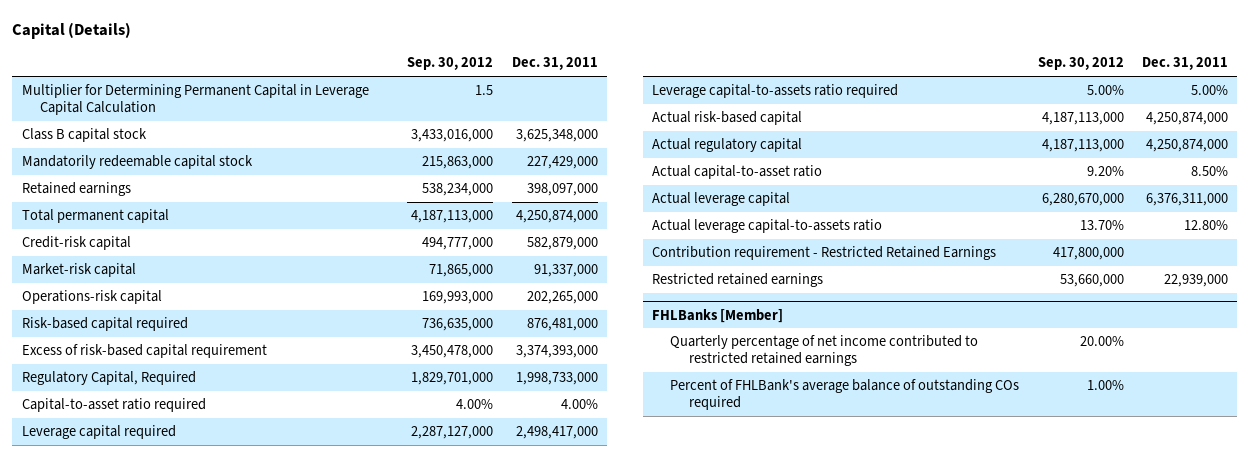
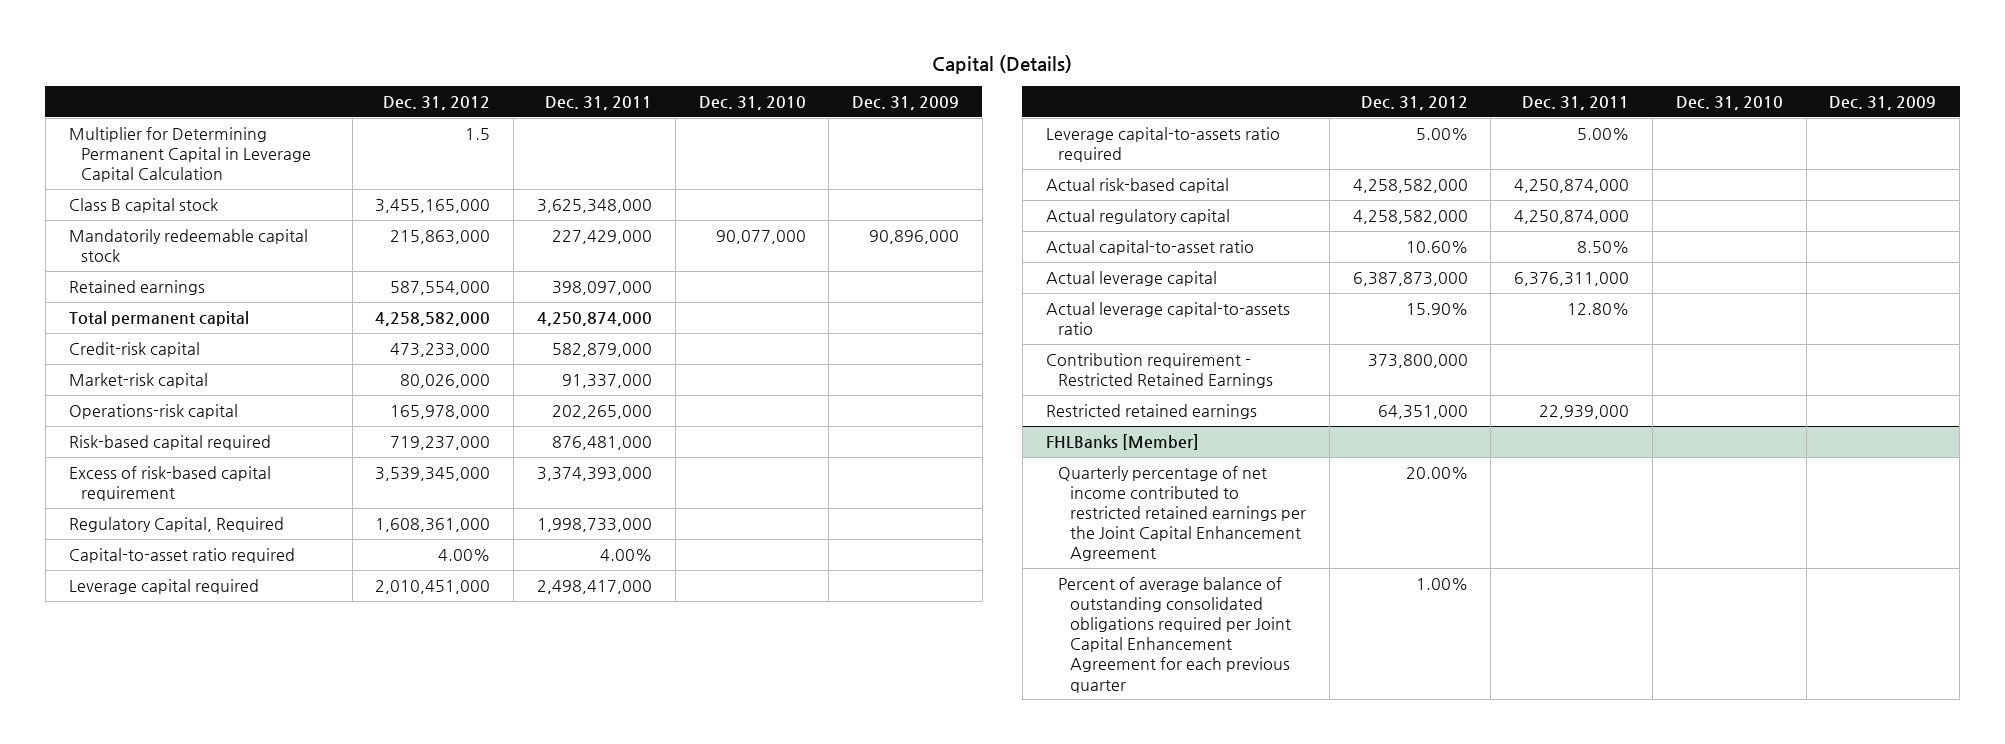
[407,57,494,71] Sep. 30, 2012 -> none
none -> [383,96,491,111] Dec. 31, 2012
none -> [698,96,806,111] Dec. 31, 2010
none -> [852,96,960,111] Dec. 31, 2009
[670,335,979,367] Quarterly percentage of net income contributed to restricted retained earnings -> [1057,465,1307,562] Quarterly percentage of net income contributed to restricted retained earnings per the Joint Capital Enhancement Agreement
[670,379,1020,411] Percent of FHLBank's average balance of outstanding COs required -> [1057,576,1292,693] Percent of average balance of outstanding consolidated obligations required per Joint Capital Enhancement Agreement for each previous quarter

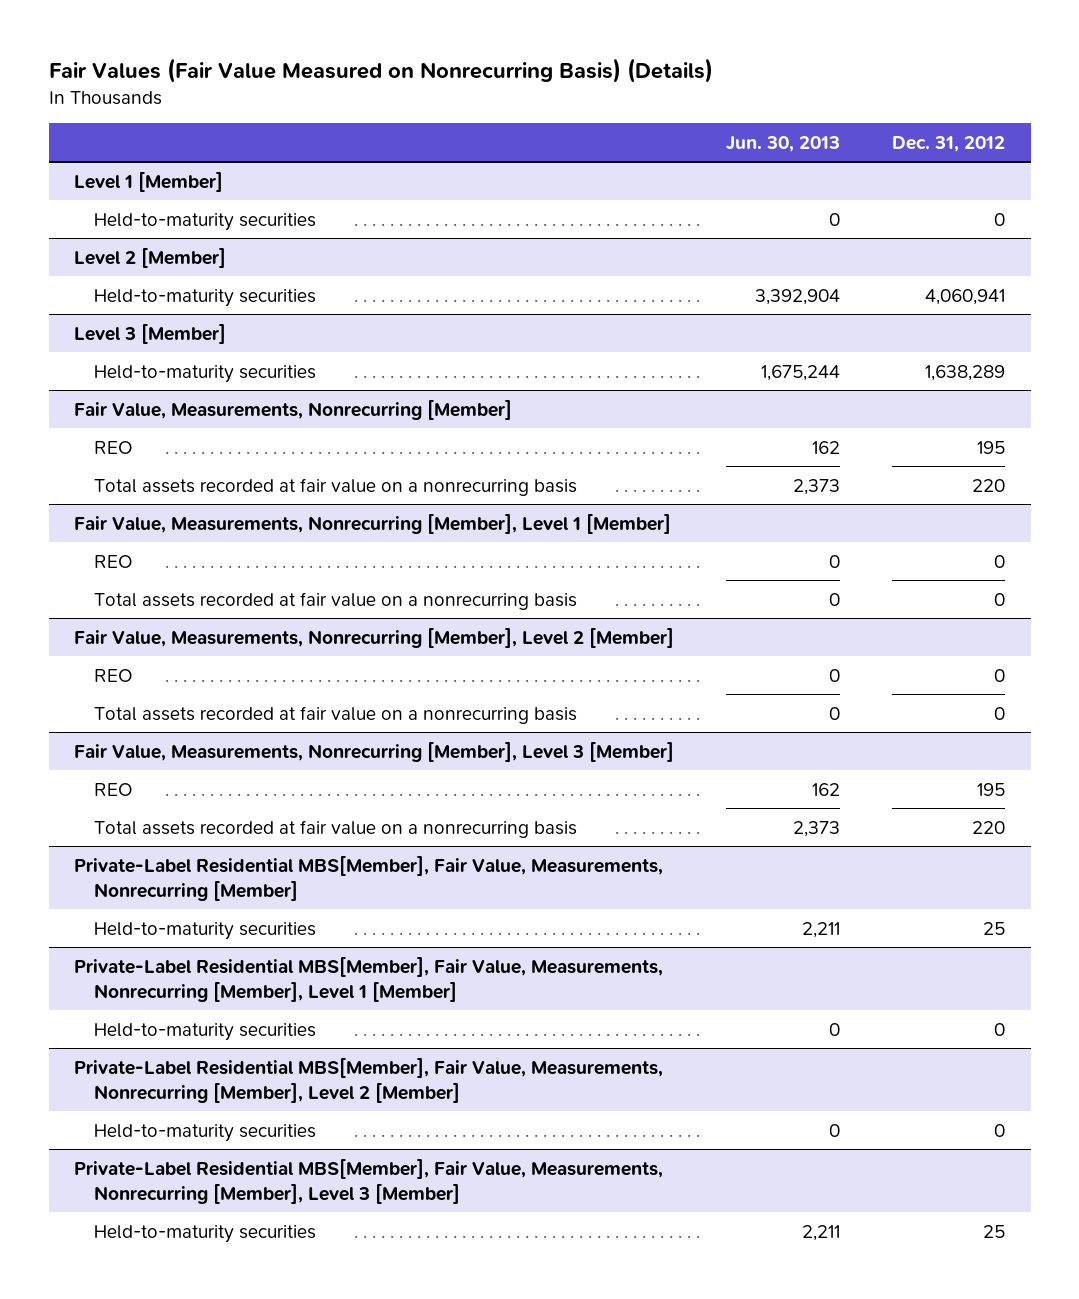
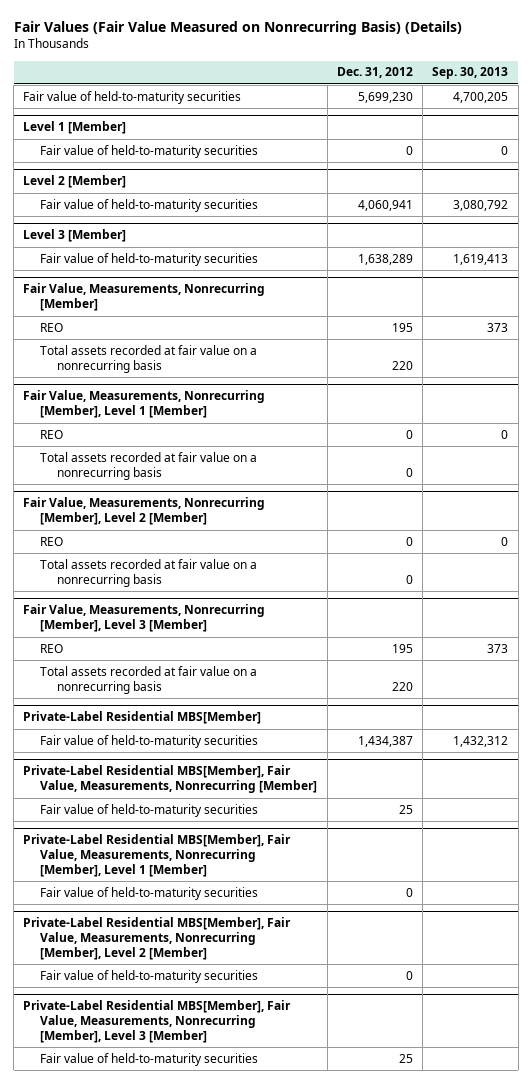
[726,135,841,152] Jun. 30, 2013 -> none
none -> [432,67,509,80] Sep. 30, 2013
none -> [23,90,242,104] Fair value of held-to-maturity securities
[94,212,317,231] Held-to-maturity securities -> [40,144,259,158] Fair value of held-to-maturity securities
[94,288,317,307] Held-to-maturity securities -> [40,198,259,212] Fair value of held-to-maturity securities
[94,364,317,383] Held-to-maturity securities -> [40,252,259,266] Fair value of held-to-maturity securities
none -> [23,711,262,725] Private-Label Residential MBS[Member]
none -> [40,734,259,748] Fair value of held-to-maturity securities
[94,921,317,940] Held-to-maturity securities -> [40,803,259,817] Fair value of held-to-maturity securities
[94,1022,317,1041] Held-to-maturity securities -> [40,886,259,900] Fair value of held-to-maturity securities
[94,1123,317,1142] Held-to-maturity securities -> [40,969,259,983] Fair value of held-to-maturity securities
[94,1224,317,1243] Held-to-maturity securities -> [40,1052,259,1066] Fair value of held-to-maturity securities

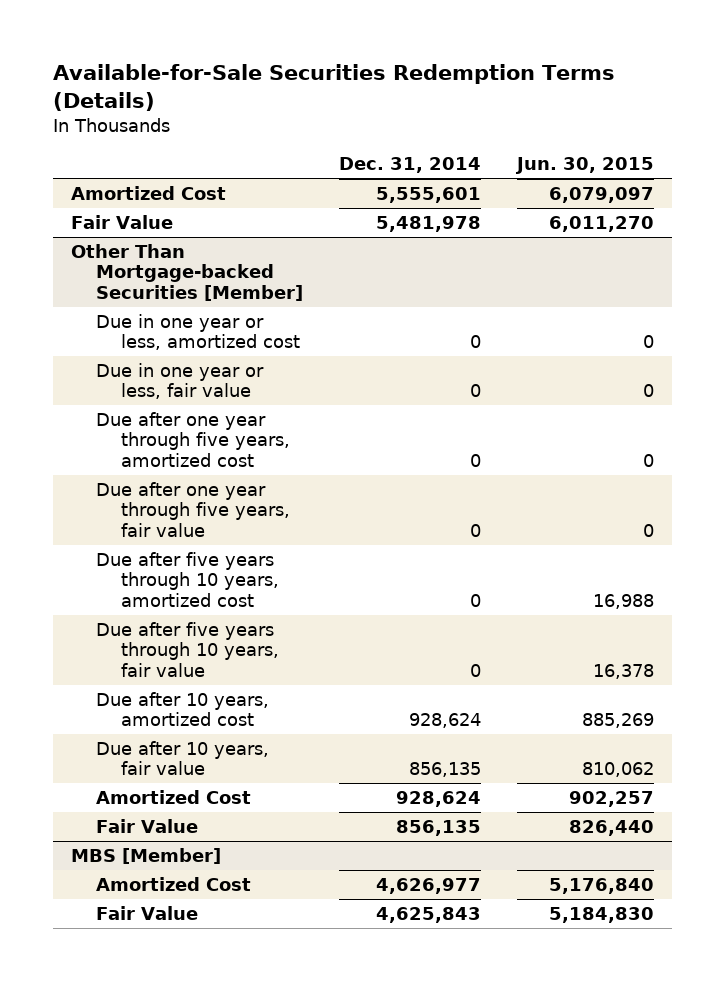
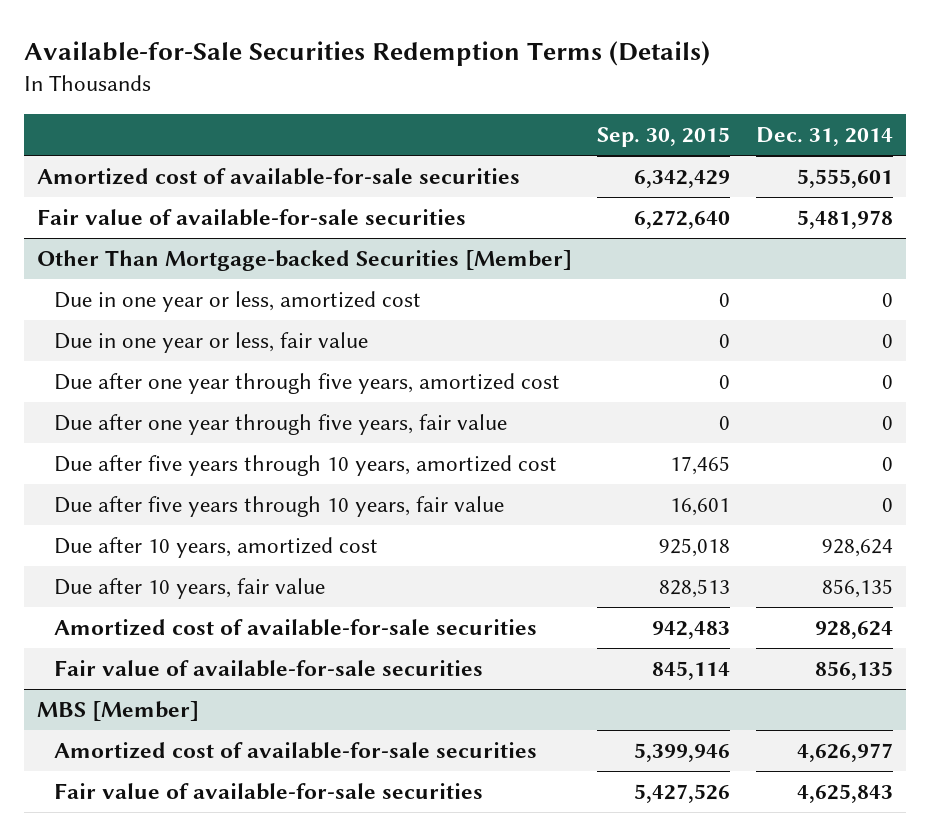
[515,157,655,175] Jun. 30, 2015 -> none
none -> [597,126,731,147] Sep. 30, 2015
[71,185,227,200] Amortized Cost -> [36,168,520,186] Amortized cost of available-for-sale securities
[71,214,174,229] Fair Value -> [36,209,466,227] Fair value of available-for-sale securities
[96,789,252,804] Amortized Cost -> [54,619,538,637] Amortized cost of available-for-sale securities
[96,818,199,833] Fair Value -> [54,660,484,678] Fair value of available-for-sale securities
[96,876,252,891] Amortized Cost -> [54,742,538,760] Amortized cost of available-for-sale securities
[96,905,199,920] Fair Value -> [54,783,484,801] Fair value of available-for-sale securities

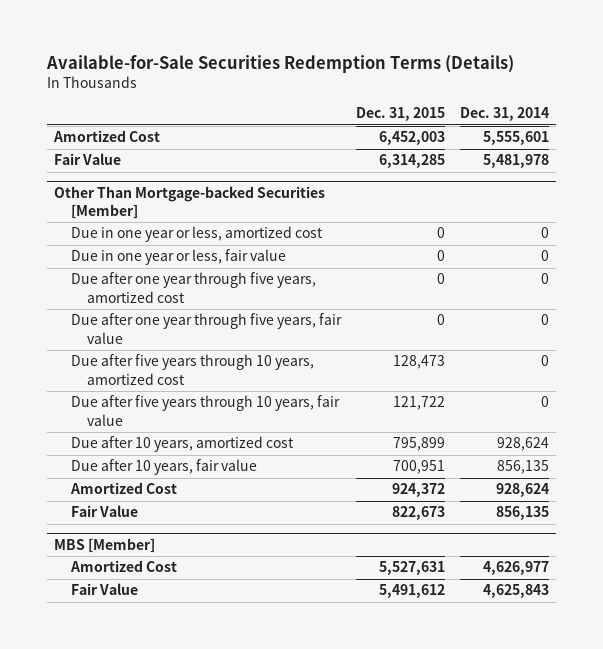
[597,126,731,147] Sep. 30, 2015 -> none
none -> [355,107,445,122] Dec. 31, 2015
[36,168,520,186] Amortized cost of available-for-sale securities -> [53,130,161,143] Amortized Cost
[36,209,466,227] Fair value of available-for-sale securities -> [54,153,122,166] Fair Value
[54,619,538,637] Amortized cost of available-for-sale securities -> [69,482,177,495] Amortized Cost
[54,660,484,678] Fair value of available-for-sale securities -> [70,505,138,518] Fair Value
[54,742,538,760] Amortized cost of available-for-sale securities -> [69,560,177,573] Amortized Cost
[54,783,484,801] Fair value of available-for-sale securities -> [70,583,138,596] Fair Value

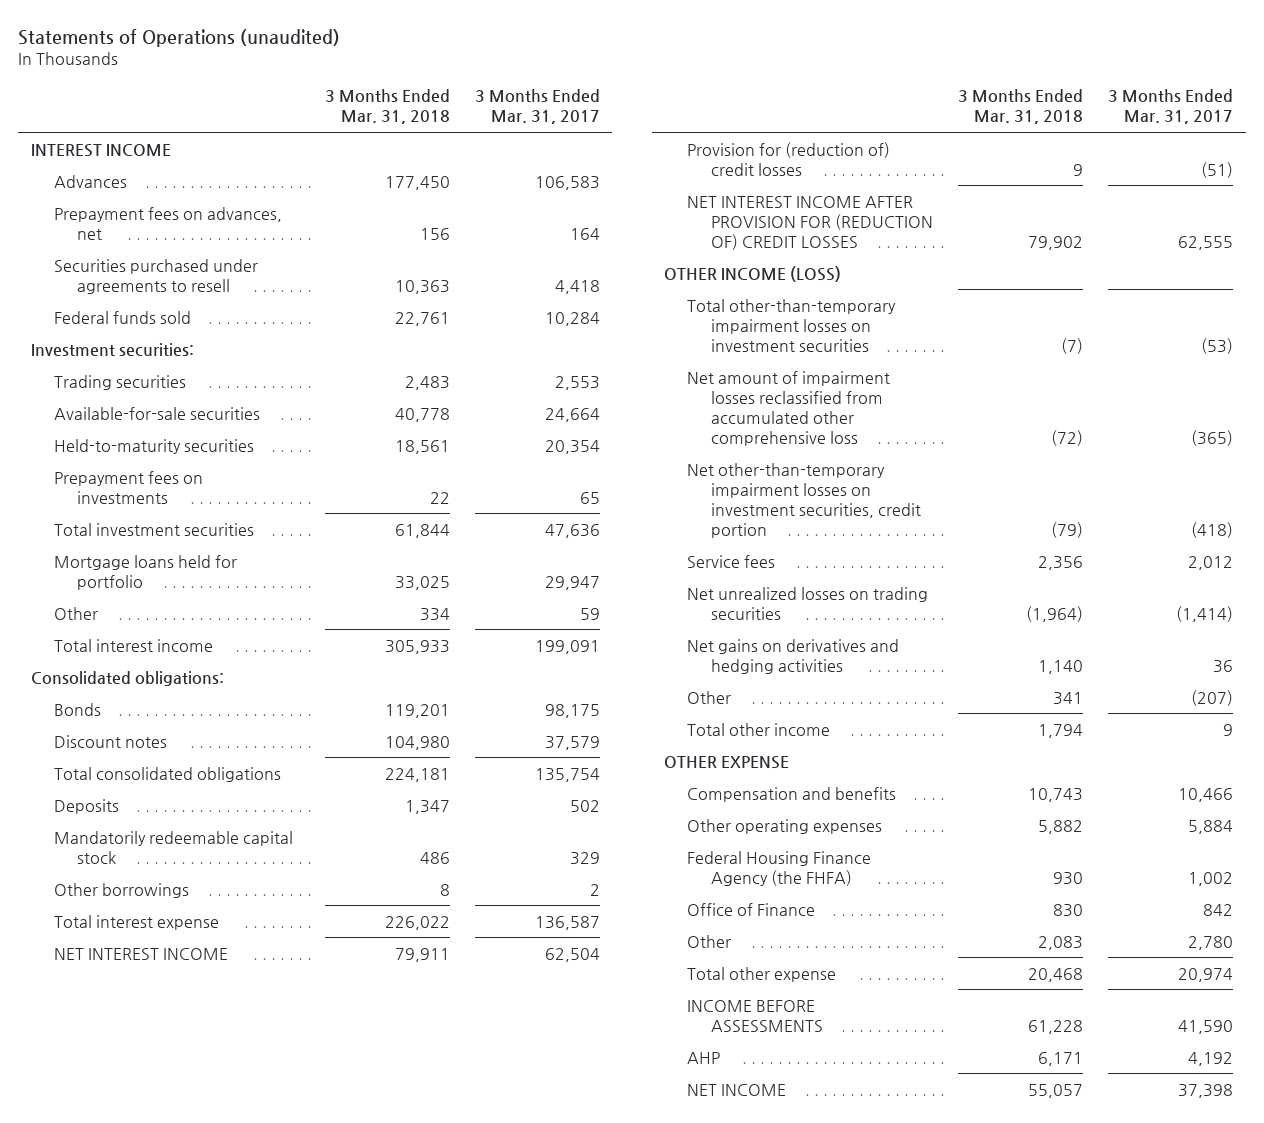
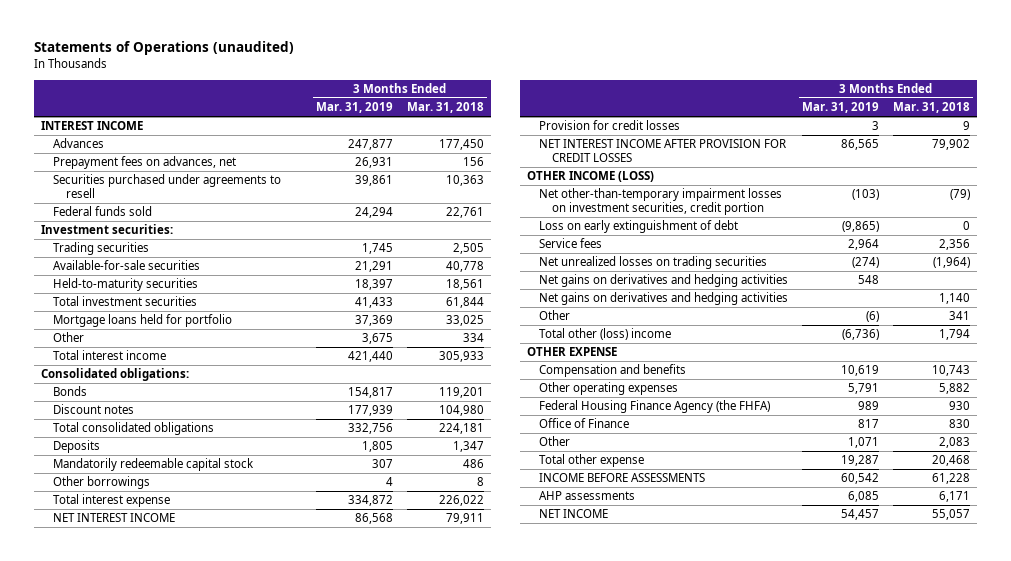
[474,89,600,125] 3 Months Ended Mar. 31, 2017 -> none
none -> [316,102,394,114] Mar. 31, 2019
[404,375,450,390] 2,483 -> [452,243,484,255] 2,505
[54,470,204,504] Prepayment fees on investments -> none
[687,141,891,176] Provision for (reduction of) credit losses -> [539,120,681,131] Provision for credit losses
[687,195,933,250] NET INTEREST INCOME AFTER PROVISION FOR (REDUCTION OF) CREDIT LOSSES -> [539,139,787,162] NET INTEREST INCOME AFTER PROVISION FOR CREDIT LOSSES
[687,298,897,352] Total other-than-temporary impairment losses on investment securities -> none
[687,370,891,446] Net amount of impairment losses reclassified from accumulated other comprehensive loss -> none
none -> [539,220,739,234] Loss on early extinguishment of debt
none -> [539,274,789,288] Net gains on derivatives and hedging activities
[687,722,831,736] Total other income -> [539,328,672,341] Total other (loss) income
[687,1051,721,1064] AHP -> [539,491,636,501] AHP assessments

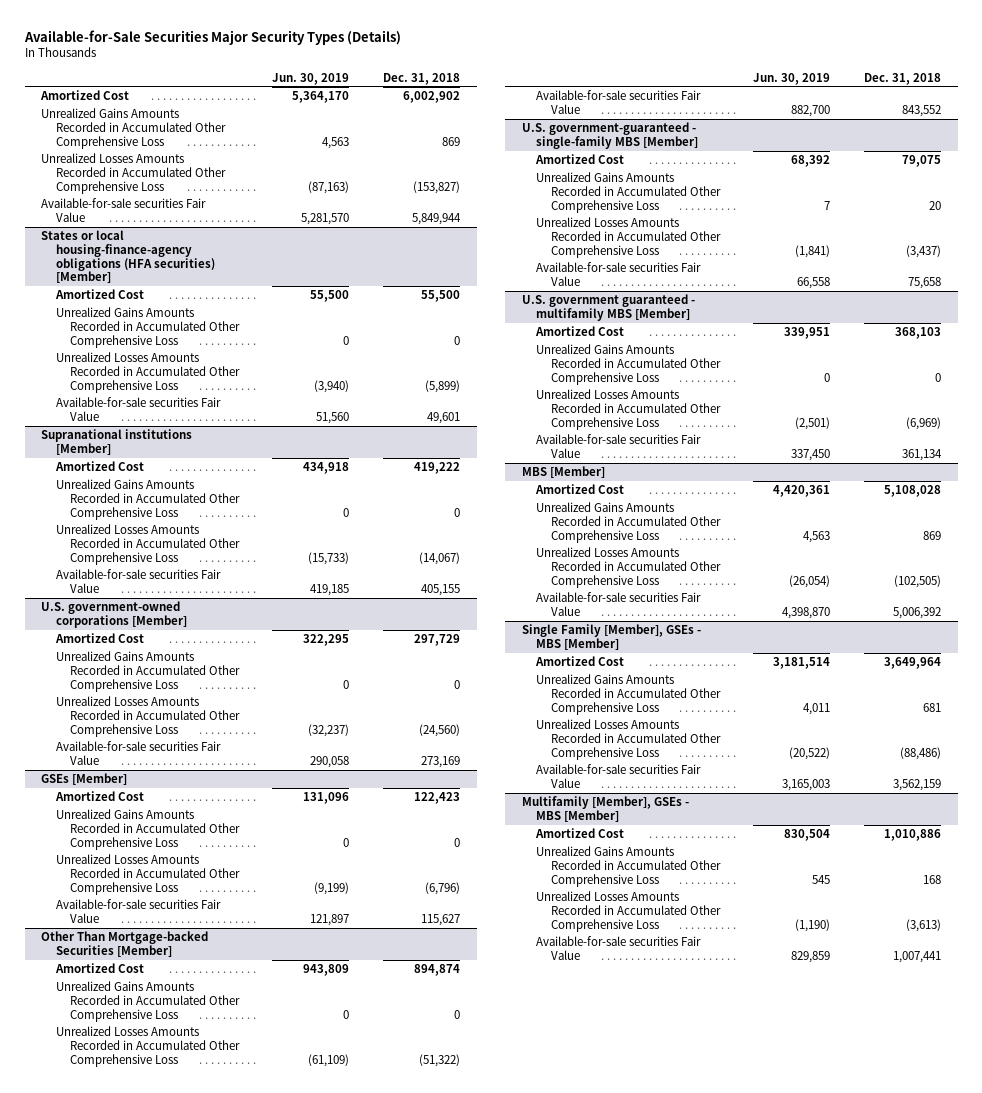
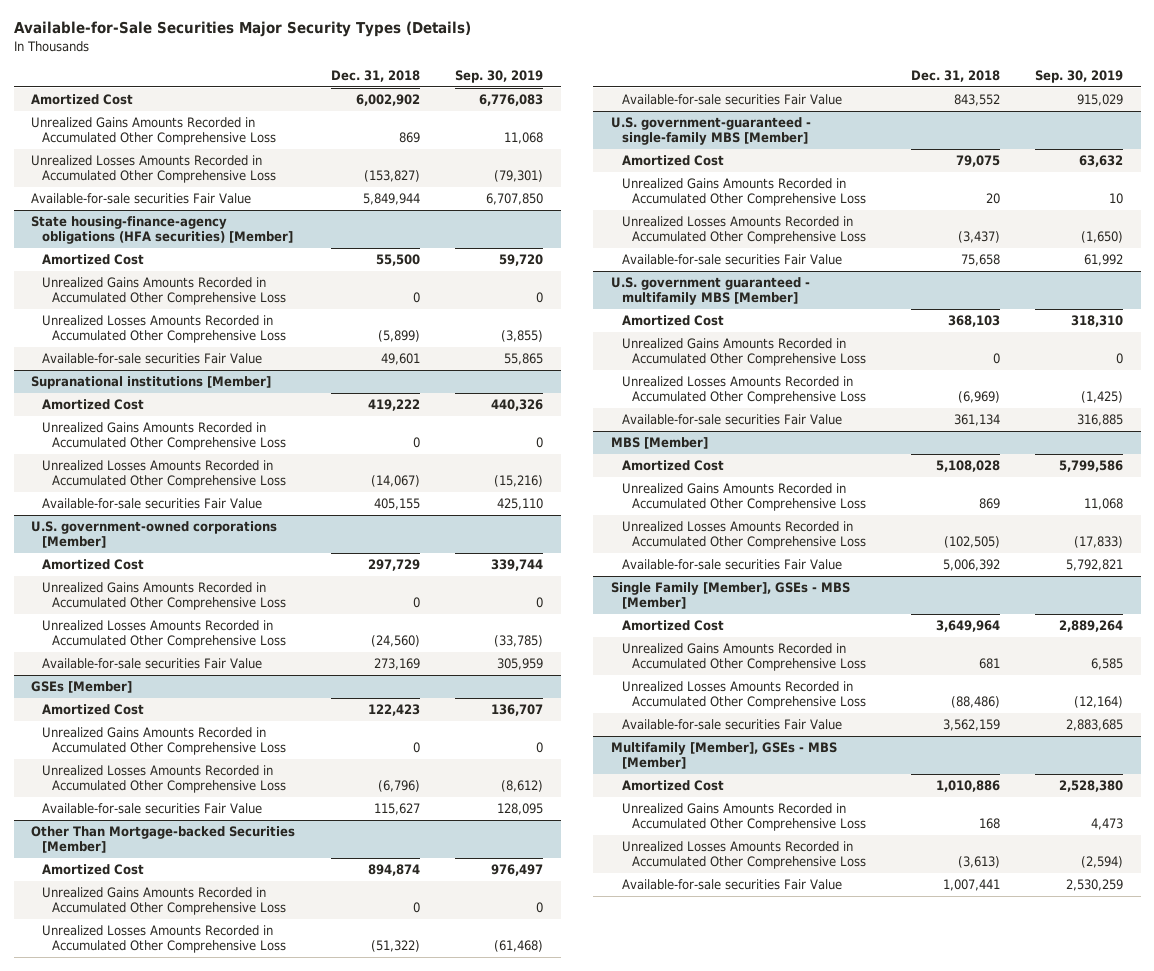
[272,72,350,85] Jun. 30, 2019 -> none
none -> [455,69,544,83] Sep. 30, 2019
[41,230,215,284] States or local housing-finance-agency obligations (HFA securities) [Member] -> [31,216,293,245] State housing-finance-agency obligations (HFA securities) [Member]

